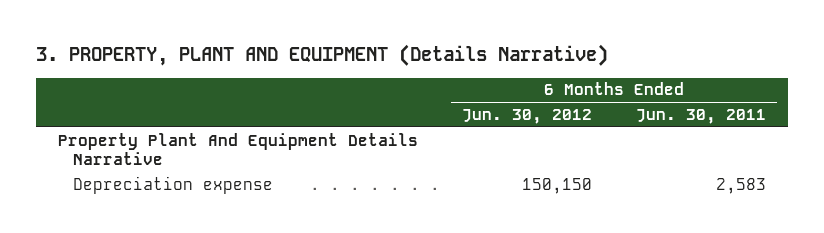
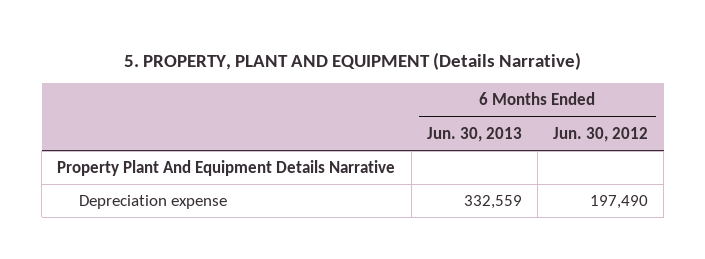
[36,44,609,67] 3. PROPERTY, PLANT AND EQUIPMENT (Details Narrative) -> [123,51,581,70] 5. PROPERTY, PLANT AND EQUIPMENT (Details Narrative)
[636,108,767,124] Jun. 30, 2011 -> none
none -> [426,126,522,142] Jun. 30, 2013
[522,177,593,194] 150,150 -> [590,194,649,209] 197,490

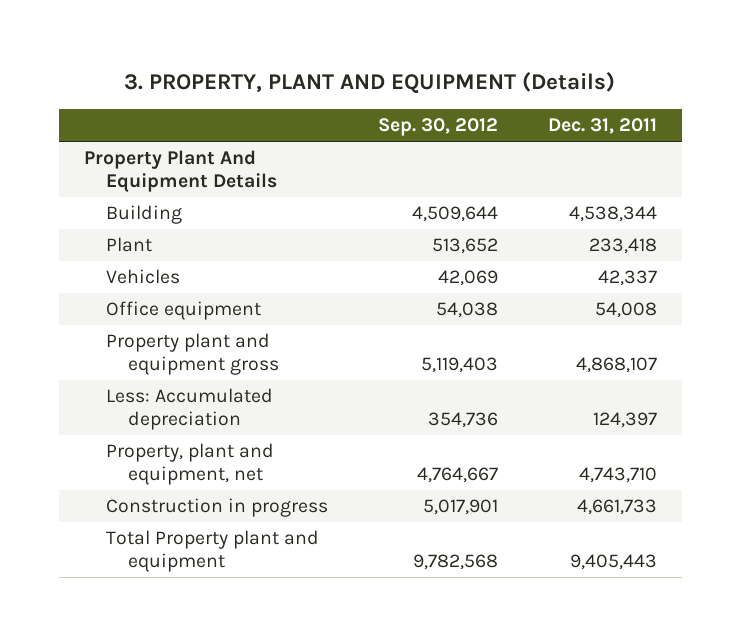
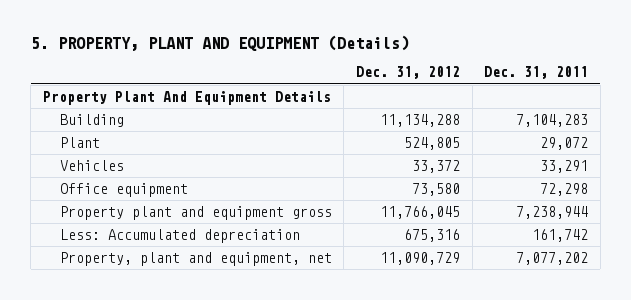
[124,72,616,95] 3. PROPERTY, PLANT AND EQUIPMENT (Details) -> [30,34,409,51] 5. PROPERTY, PLANT AND EQUIPMENT (Details)
[377,118,498,137] Sep. 30, 2012 -> none
none -> [355,66,460,80] Dec. 31, 2012
[105,498,328,518] Construction in progress -> none
[105,530,319,573] Total Property plant and equipment -> none
[568,206,657,223] 4,538,344 -> [516,113,589,127] 7,104,283
[588,238,657,255] 233,418 -> [540,136,589,150] 29,072
[597,270,657,287] 42,337 -> [540,159,589,173] 33,291
[594,302,657,319] 54,008 -> [540,182,589,196] 72,298
[575,357,657,374] 4,868,107 -> [516,205,589,219] 7,238,944
[592,412,657,429] 124,397 -> [532,228,589,242] 161,742
[578,467,657,484] 4,743,710 -> [516,251,589,265] 7,077,202

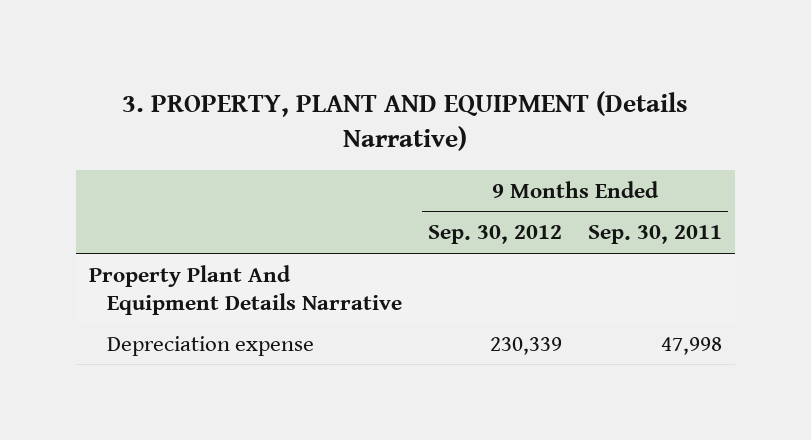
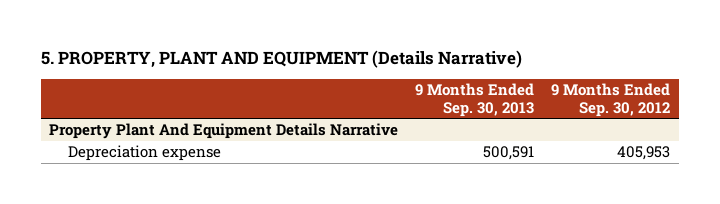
[122,90,689,152] 3. PROPERTY, PLANT AND EQUIPMENT (Details Narrative) -> [40,50,522,69] 5. PROPERTY, PLANT AND EQUIPMENT (Details Narrative)
[587,225,722,245] Sep. 30, 2011 -> none
none -> [415,83,535,117] 9 Months Ended Sep. 30, 2013
[490,336,563,355] 230,339 -> [617,146,671,161] 405,953

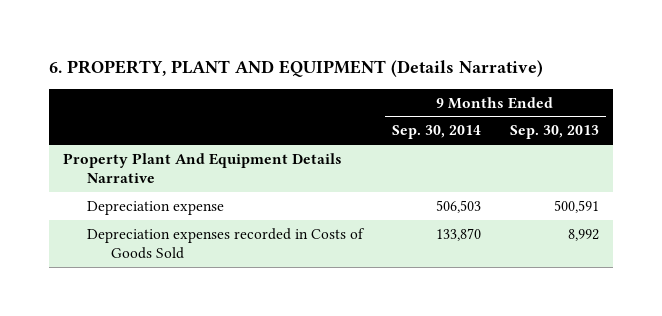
[40,50,522,69] 5. PROPERTY, PLANT AND EQUIPMENT (Details Narrative) -> [49,60,544,78] 6. PROPERTY, PLANT AND EQUIPMENT (Details Narrative)
[551,83,671,117] 9 Months Ended Sep. 30, 2012 -> none
none -> [392,125,482,140] Sep. 30, 2014
none -> [87,227,366,260] Depreciation expenses recorded in Costs of Goods Sold

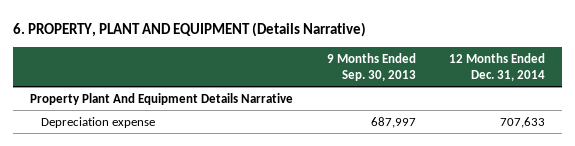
[392,125,482,140] Sep. 30, 2014 -> none
none -> [449,52,546,82] 12 Months Ended Dec. 31, 2014
[87,227,366,260] Depreciation expenses recorded in Costs of Goods Sold -> none
[553,199,599,213] 500,591 -> [370,116,416,128] 687,997

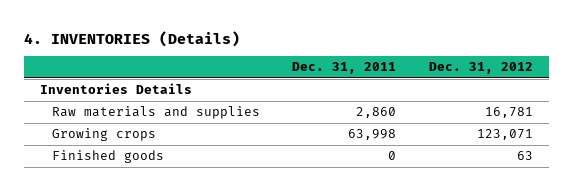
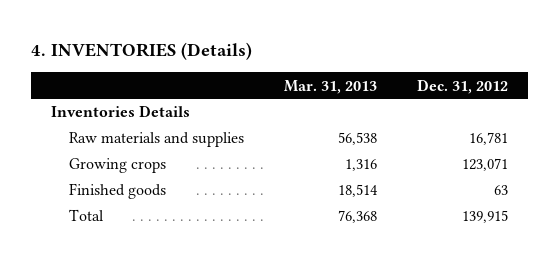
[292,62,397,75] Dec. 31, 2011 -> none
none -> [283,79,377,94] Mar. 31, 2013
none -> [68,209,104,222] Total

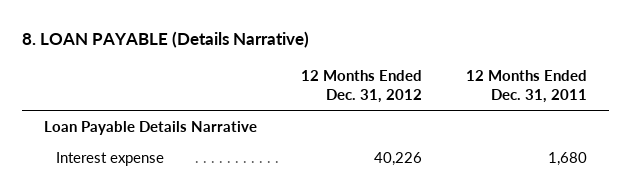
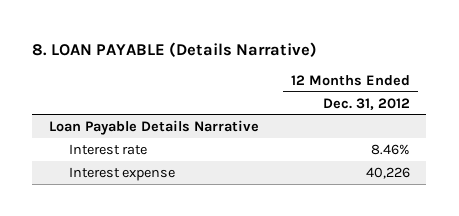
[466,69,588,104] 12 Months Ended Dec. 31, 2011 -> none
none -> [69,143,148,155] Interest rate

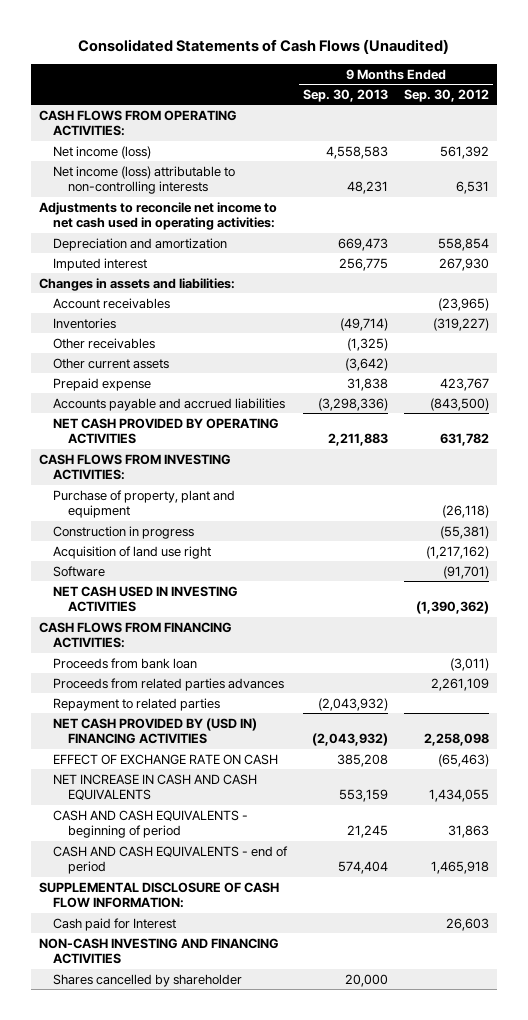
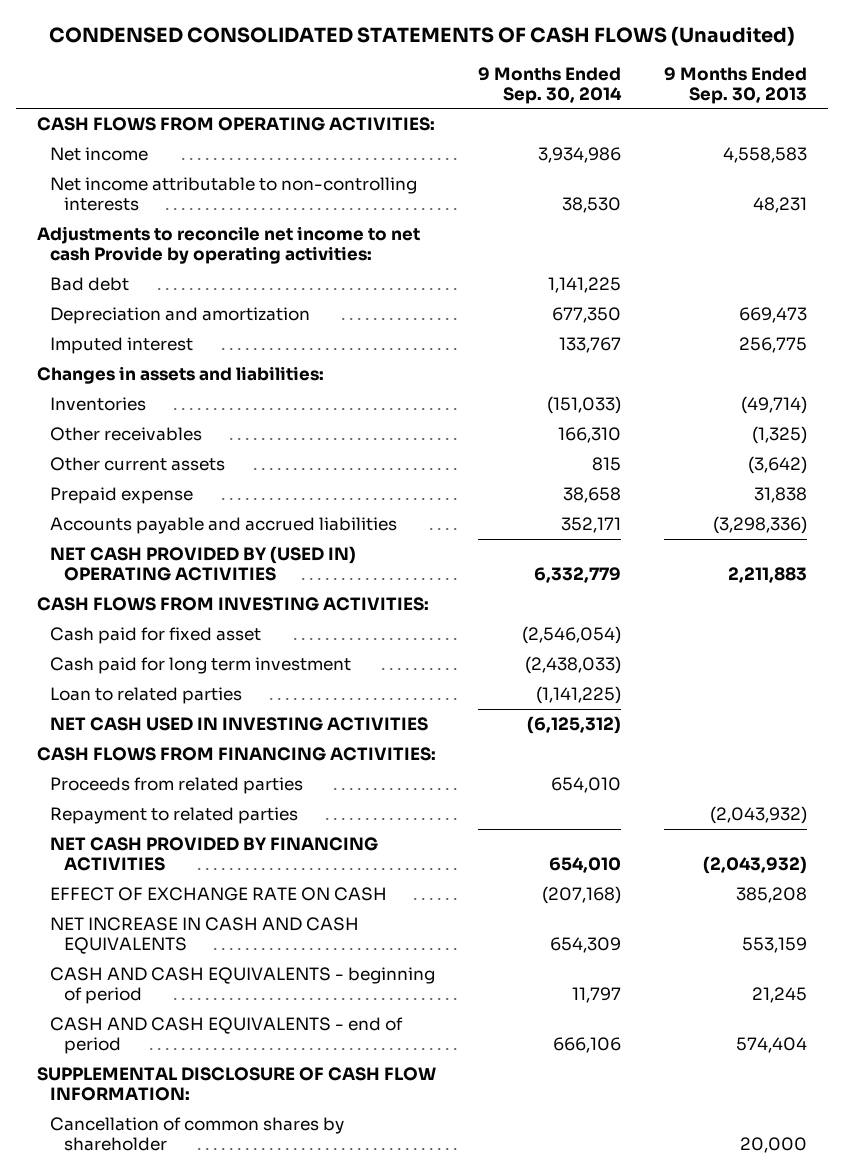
[77,39,449,55] Consolidated Statements of Cash Flows (Unaudited) -> [48,25,795,46] CONDENSED CONSOLIDATED STATEMENTS OF CASH FLOWS (Unaudited)
[403,88,489,102] Sep. 30, 2012 -> none
none -> [478,66,623,104] 9 Months Ended Sep. 30, 2014
[53,145,152,159] Net income (loss) -> [50,147,149,162] Net income
[53,165,236,195] Net income (loss) attributable to non-controlling interests -> [50,177,418,212] Net income attributable to non-controlling interests
[39,201,278,231] Adjustments to reconcile net income to net cash used in operating activities: -> [36,226,420,265] Adjustments to reconcile net income to net cash Provide by operating activities:
none -> [50,277,130,292] Bad debt
[53,297,171,309] Account receivables -> none
[53,417,280,445] NET CASH PROVIDED BY OPERATING ACTIVITIES -> [50,546,357,582] NET CASH PROVIDED BY (USED IN) OPERATING ACTIVITIES
[53,525,195,539] Construction in progress -> none
[53,545,212,559] Acquisition of land use right -> none
[53,565,106,577] Software -> none
[53,489,236,519] Purchase of property, plant and equipment -> [50,627,262,645] Cash paid for fixed asset
none -> [50,657,352,675] Cash paid for long term investment
none -> [50,687,243,705] Loan to related parties
[53,657,198,669] Proceeds from bank loan -> none
[53,677,285,691] Proceeds from related parties advances -> [50,777,304,795] Proceeds from related parties
[53,717,258,745] NET CASH PROVIDED BY (USD IN) FINANCING ACTIVITIES -> [50,837,379,872] NET CASH PROVIDED BY FINANCING ACTIVITIES
[53,917,177,931] Cash paid for Interest -> none
[39,937,280,965] NON-CASH INVESTING AND FINANCING ACTIVITIES -> none
[53,973,243,987] Shares cancelled by shareholder -> none
none -> [50,1117,345,1152] Cancellation of common shares by shareholder

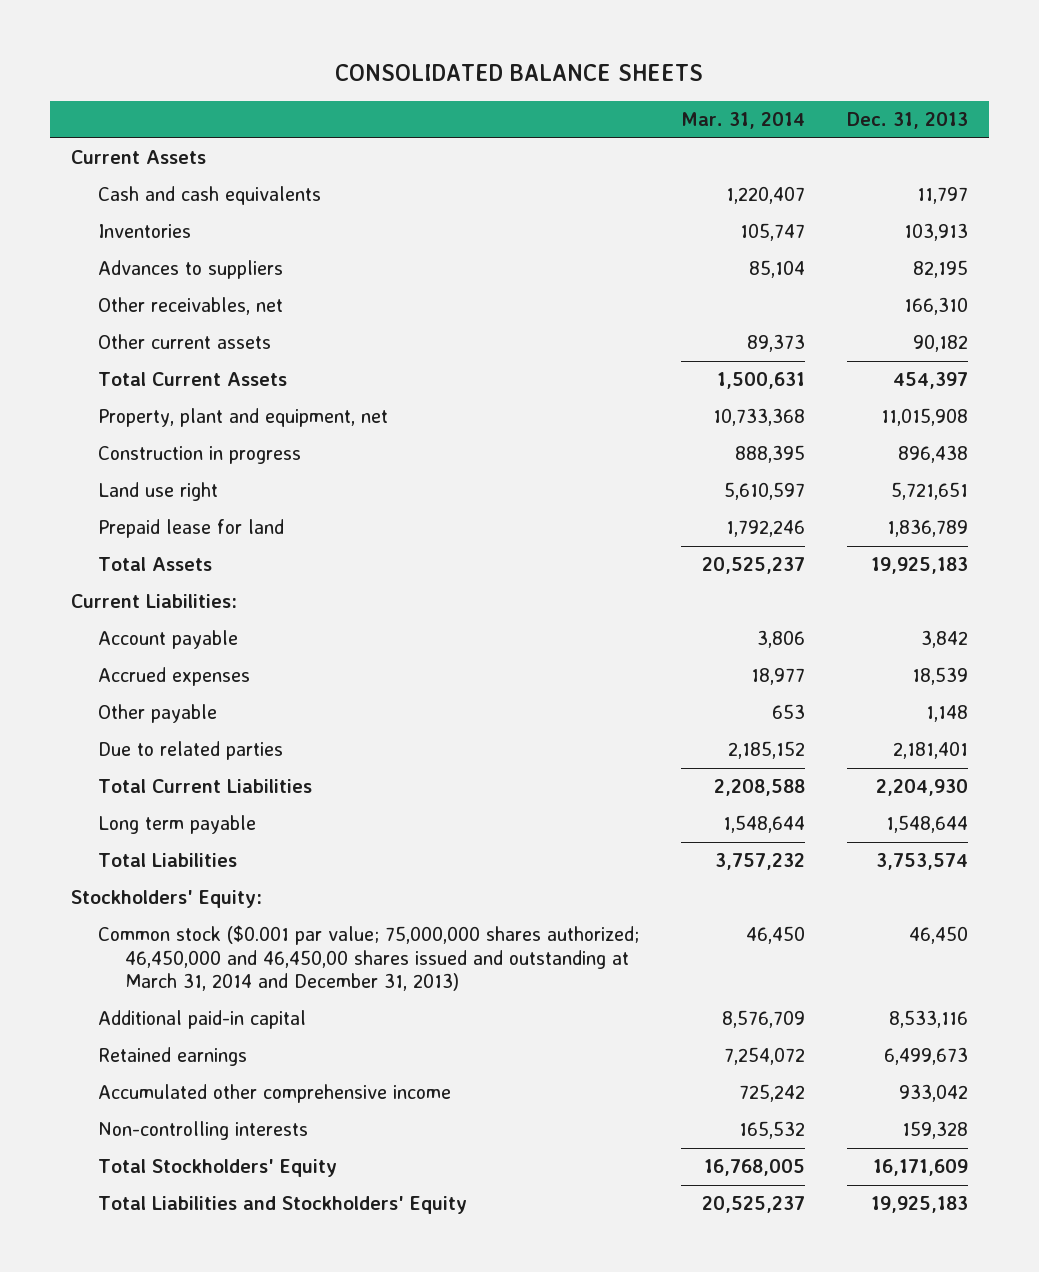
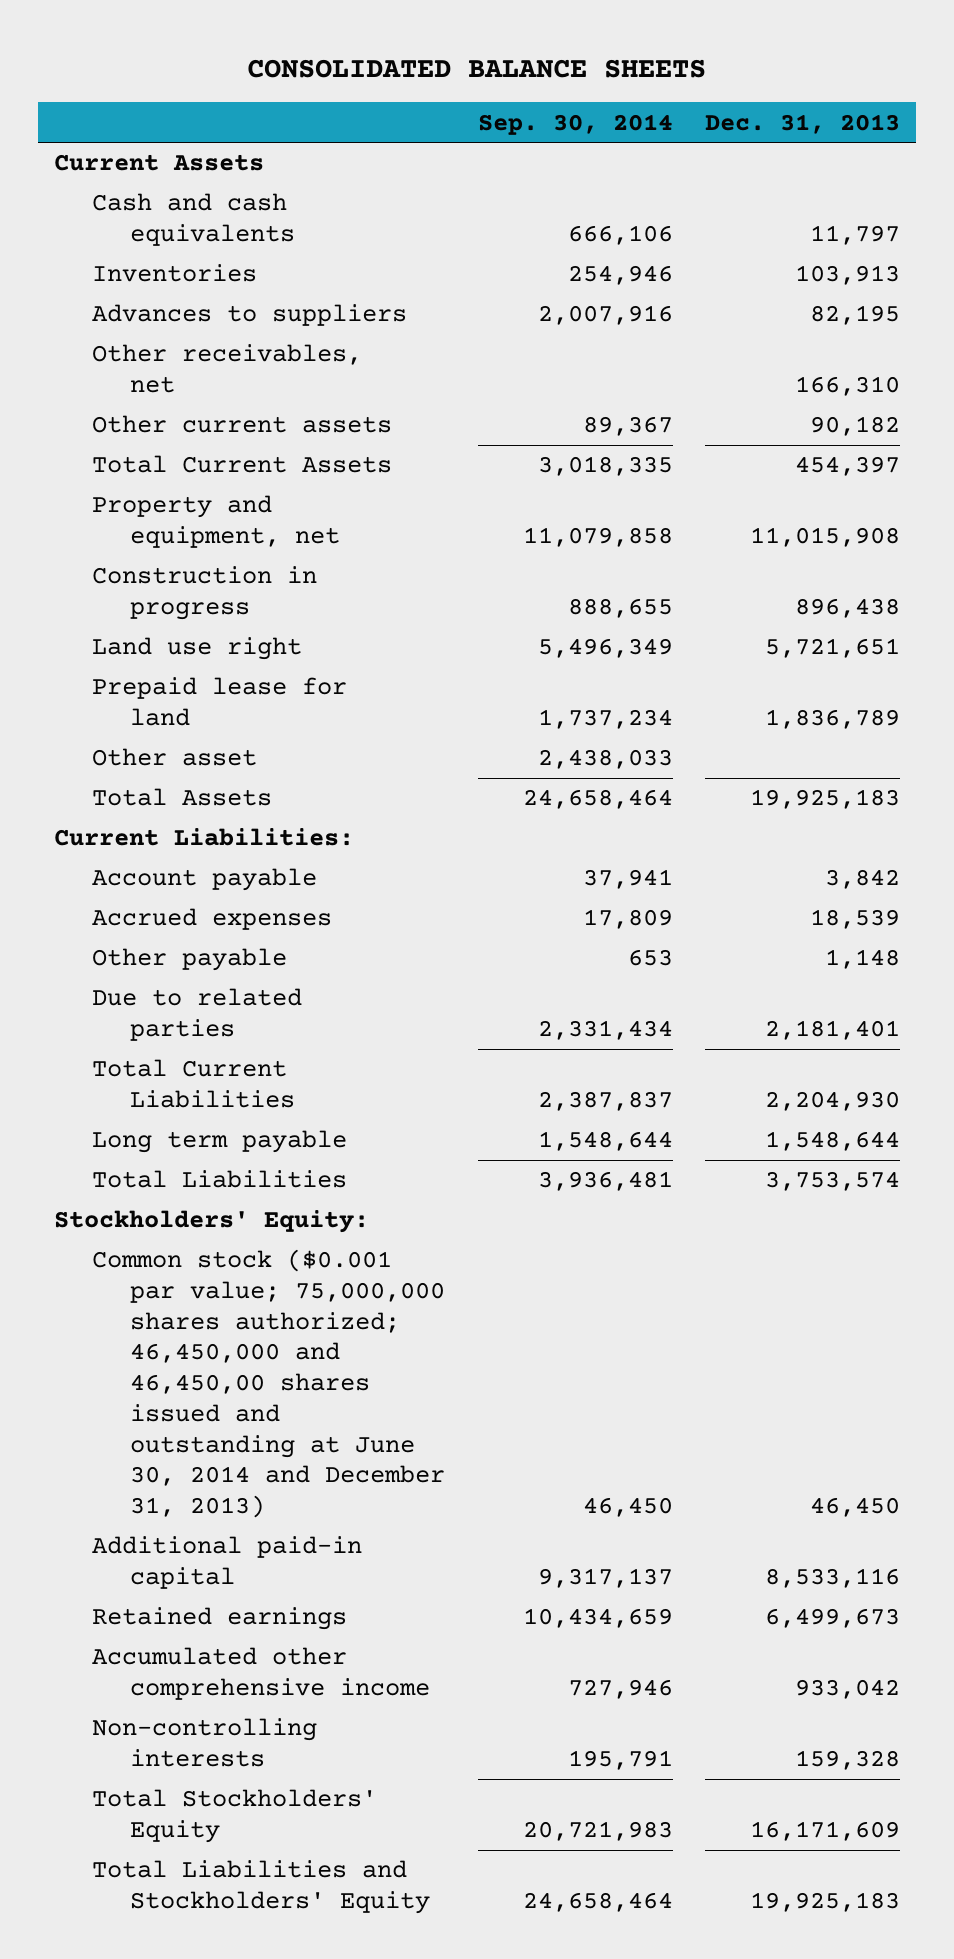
[681,112,806,130] Mar. 31, 2014 -> none
none -> [477,113,673,135] Sep. 30, 2014
[98,408,389,428] Property, plant and equipment, net -> [92,495,341,549] Property and equipment, net
none -> [92,748,258,767] Other asset
[98,925,640,992] Common stock ($0.001 par value; 75,000,000 shares authorized; 46,450,000 and 46,450,00 shares issued and outstanding at March 31, 2014 and December 31, 2013) -> [92,1249,446,1519] Common stock ($0.001 par value; 75,000,000 shares authorized; 46,450,000 and 46,450,00 shares issued and outstanding at June 30, 2014 and December 31, 2013)

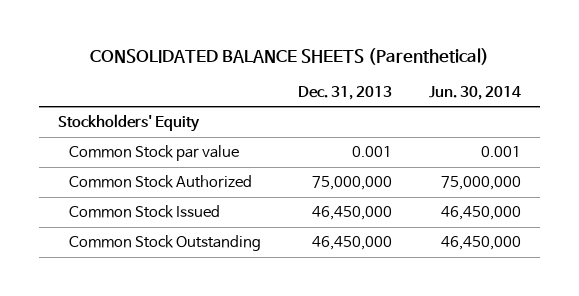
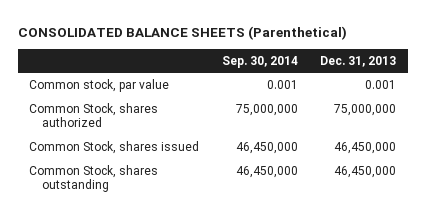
[429,85,522,100] Jun. 30, 2014 -> none
none -> [221,55,298,68] Sep. 30, 2014
[57,114,200,133] Stockholders' Equity -> none
[68,145,239,162] Common Stock par value -> [29,79,170,93] Common stock, par value
[68,175,252,189] Common Stock Authorized -> [29,103,159,128] Common Stock, shares authorized
[68,205,220,219] Common Stock Issued -> [29,141,200,155] Common Stock, shares issued
[68,235,261,252] Common Stock Outstanding -> [29,165,159,193] Common Stock, shares outstanding

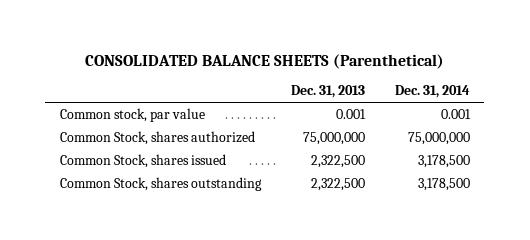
[221,55,298,68] Sep. 30, 2014 -> none
none -> [394,85,470,99] Dec. 31, 2014
[334,142,397,155] 46,450,000 -> [310,154,365,168] 2,322,500
[334,166,397,179] 46,450,000 -> [310,177,365,191] 2,322,500

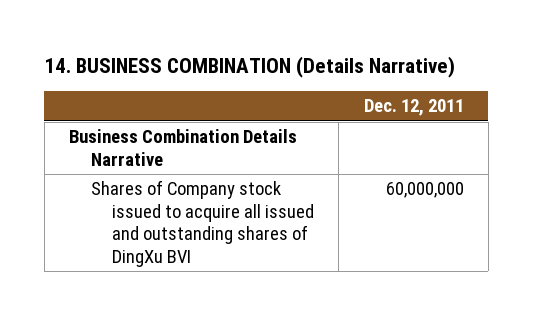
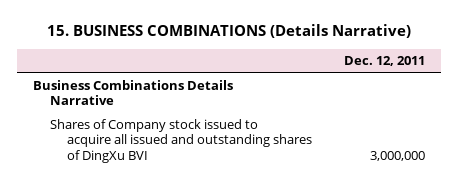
[44,55,456,78] 14. BUSINESS COMBINATION (Details Narrative) -> [47,24,412,39] 15. BUSINESS COMBINATIONS (Details Narrative)
[68,129,297,166] Business Combination Details Narrative -> [33,80,234,106] Business Combinations Details Narrative
[385,182,464,199] 60,000,000 -> [369,150,425,161] 3,000,000

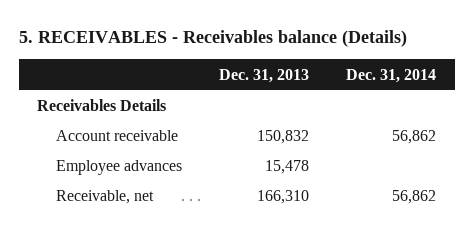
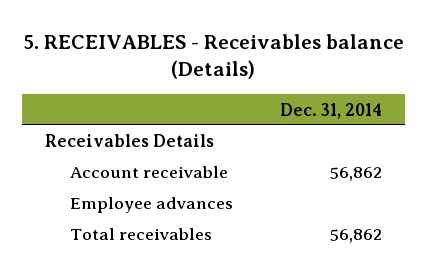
[219,68,310,83] Dec. 31, 2013 -> none
[56,190,155,205] Receivable, net -> [70,228,213,241] Total receivables

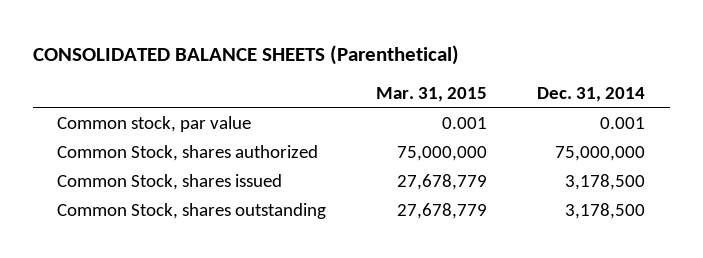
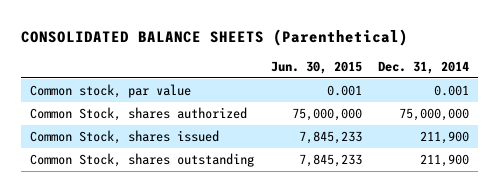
[376,87,488,103] Mar. 31, 2015 -> none
none -> [270,61,362,75] Jun. 30, 2015
[565,174,646,191] 3,178,500 -> [420,131,470,145] 211,900
[565,203,646,220] 3,178,500 -> [420,154,470,168] 211,900

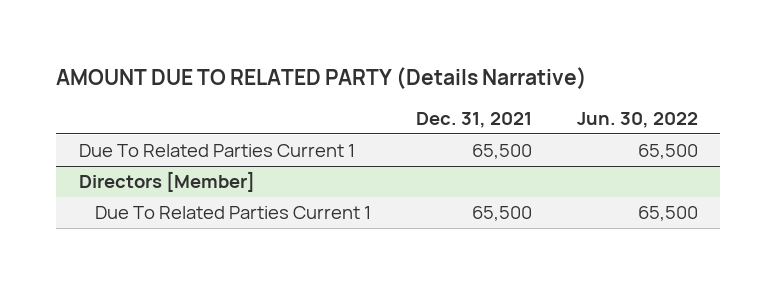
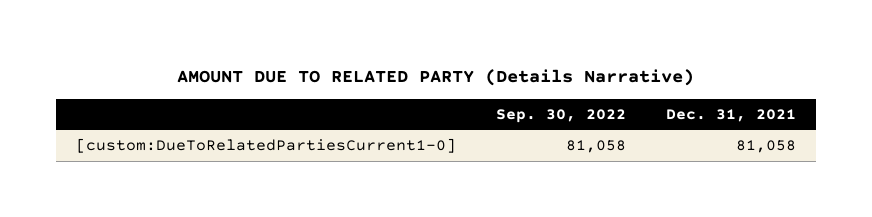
[576,112,698,129] Jun. 30, 2022 -> none
none -> [496,108,627,123] Sep. 30, 2022
[78,144,355,158] Due To Related Parties Current 1 -> none
[78,171,255,193] Directors [Member] -> none
[94,206,371,220] Due To Related Parties Current 1 -> none
none -> [76,138,457,154] [custom:DueToRelatedPartiesCurrent1-0]

